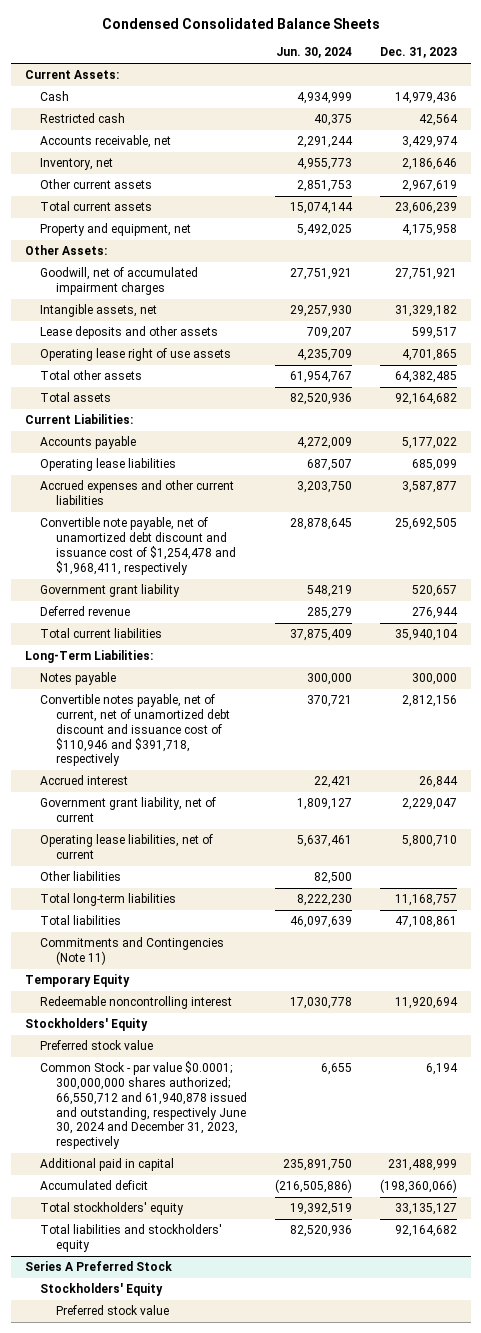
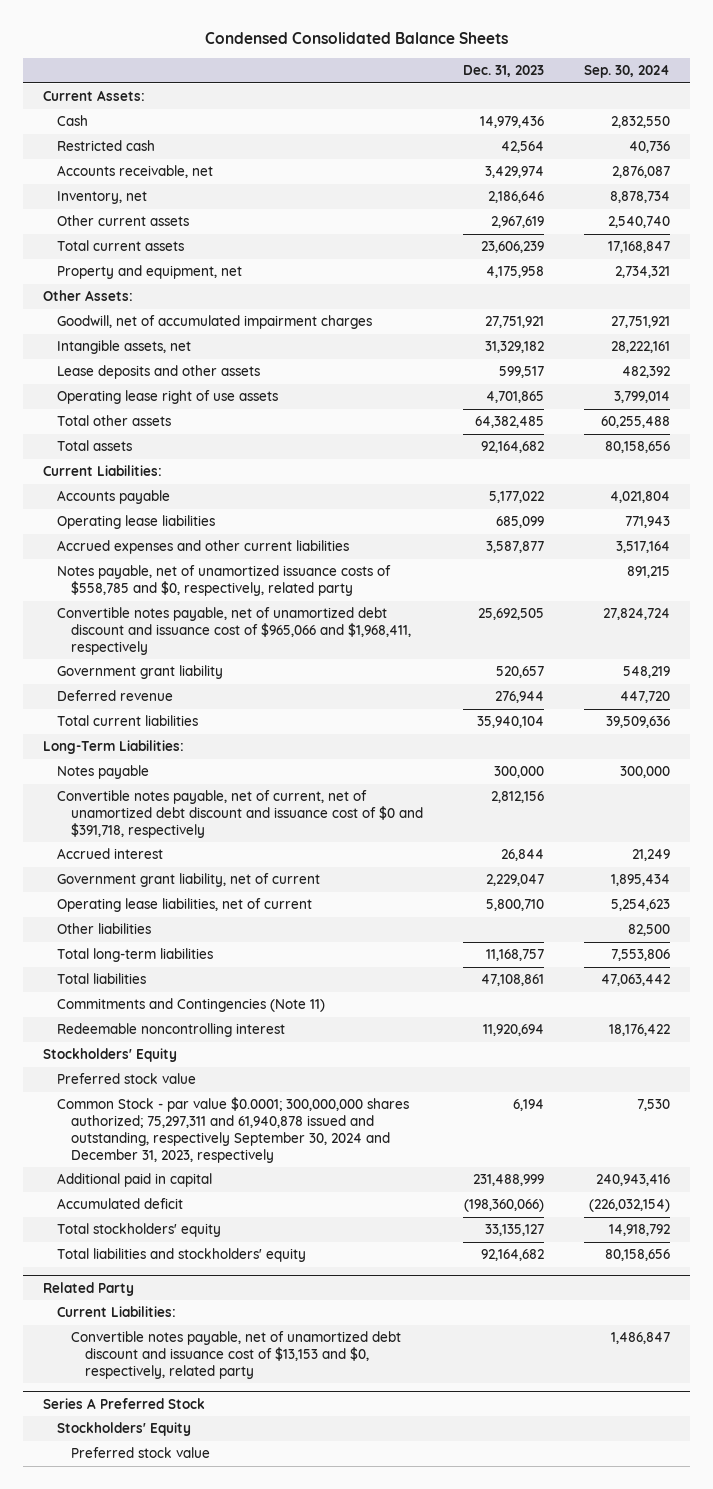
[275,47,352,59] Jun. 30, 2024 -> none
none -> [583,65,670,79] Sep. 30, 2024
none -> [57,565,392,597] Notes payable, net of unamortized issuance costs of $558,785 and $0, respectively, related party
[40,517,236,575] Convertible note payable, net of unamortized debt discount and issuance cost of $1,254,478 and $1,968,411, respectively -> [57,607,412,655] Convertible notes payable, net of unamortized debt discount and issuance cost of $965,066 and $1,968,411, respectively
[40,694,230,767] Convertible notes payable, net of current, net of unamortized debt discount and issuance cost of $110,946 and $391,718, respectively -> [57,790,424,838] Convertible notes payable, net of current, net of unamortized debt discount and issuance cost of $0 and $391,718, respectively
[24,974,130,988] Temporary Equity -> none
[40,1061,247,1150] Common Stock - par value $0.0001; 300,000,000 shares authorized; 66,550,712 and 61,940,878 issued and outstanding, respectively June 30, 2024 and December 31, 2023, respectively -> [57,1097,410,1163] Common Stock - par value $0.0001; 300,000,000 shares authorized; 75,297,311 and 61,940,878 issued and outstanding, respectively September 30, 2024 and December 31, 2023, respectively
none -> [43,1281,135,1296] Related Party
none -> [57,1306,177,1318] Current Liabilities:
none -> [71,1331,402,1379] Convertible notes payable, net of unamortized debt discount and issuance cost of $13,153 and $0, respectively, related party

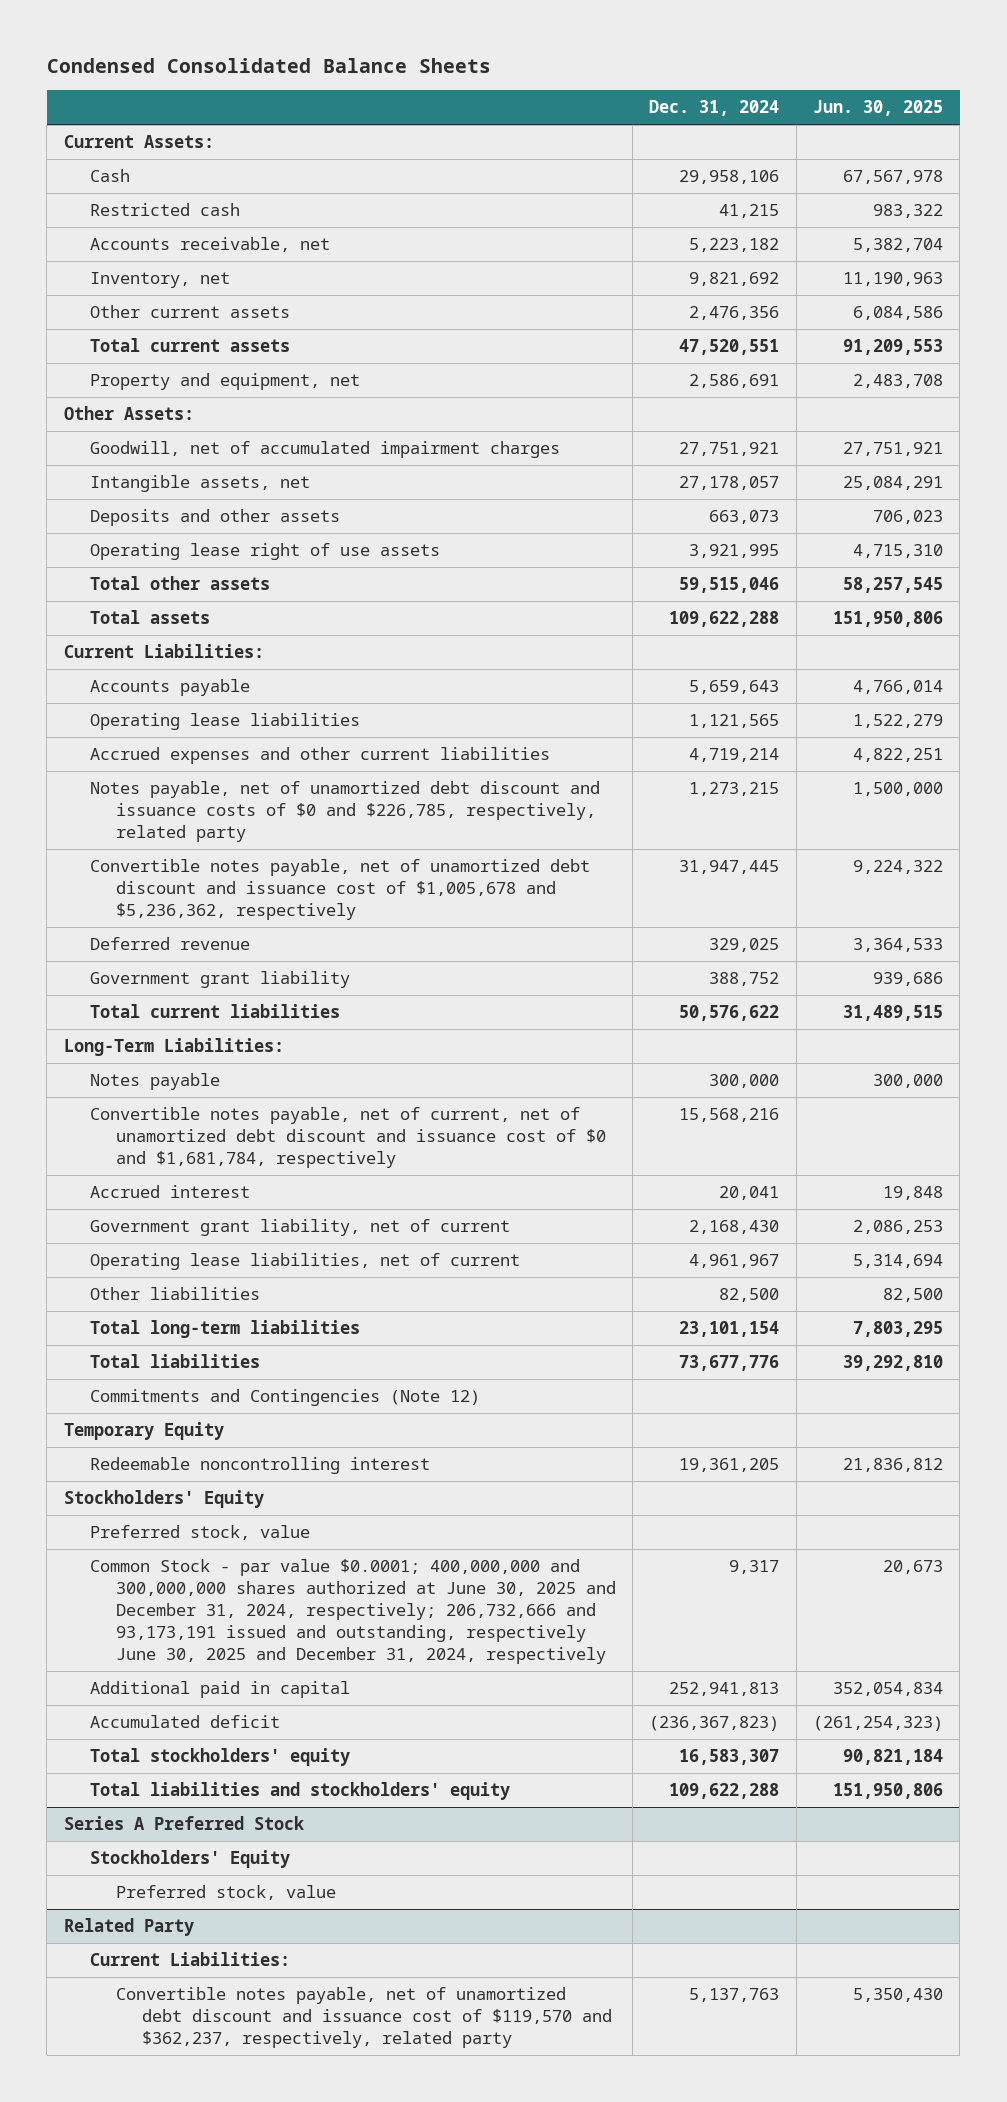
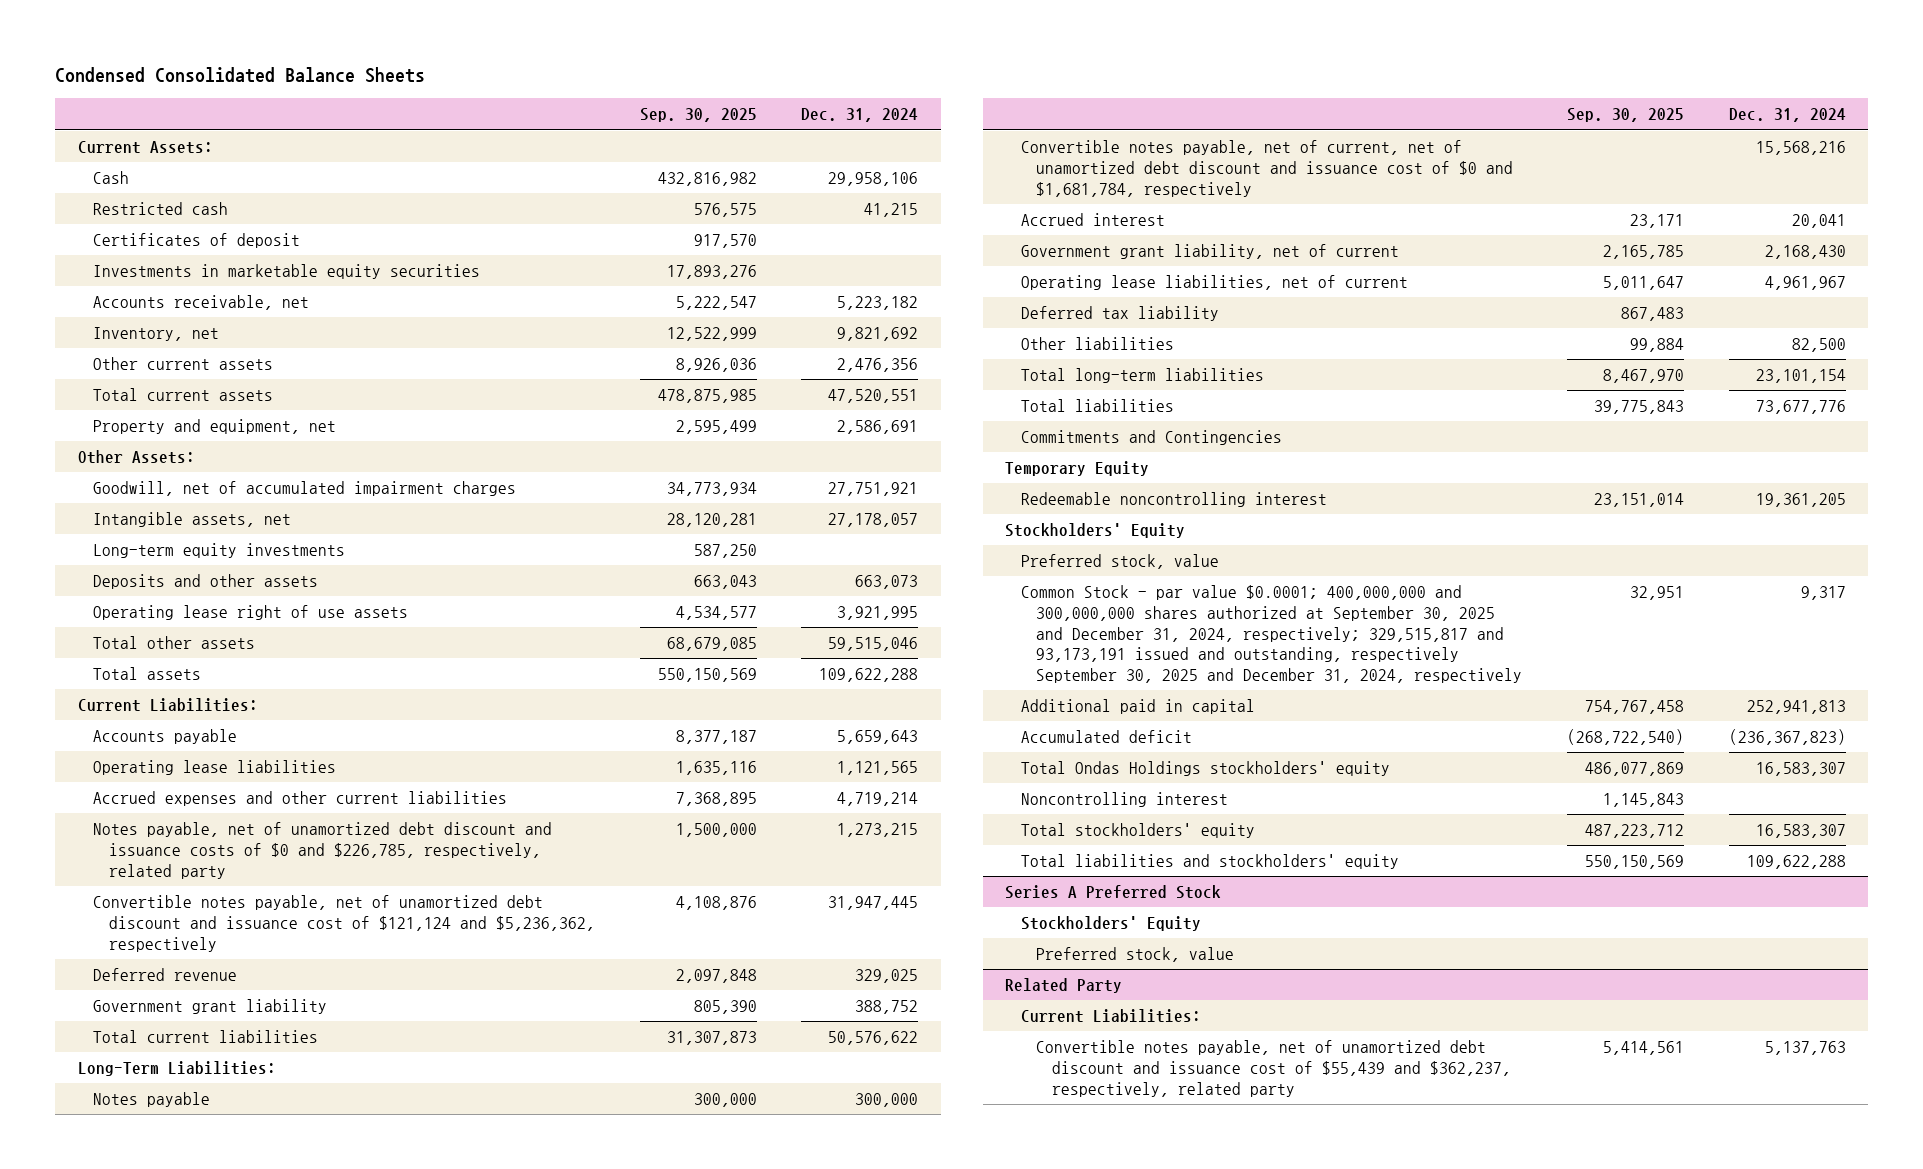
[812,100,943,117] Jun. 30, 2025 -> none
none -> [639,108,757,123] Sep. 30, 2025
none -> [93,233,301,249] Certificates of deposit
none -> [93,264,481,280] Investments in marketable equity securities
none -> [93,543,346,559] Long-term equity investments
[89,859,590,921] Convertible notes payable, net of unamortized debt discount and issuance cost of $1,005,678 and $5,236,362, respectively -> [93,895,595,952] Convertible notes payable, net of unamortized debt discount and issuance cost of $121,124 and $5,236,362, respectively
none -> [1020,306,1219,322] Deferred tax liability
[89,1389,480,1407] Commitments and Contingencies (Note 12) -> [1020,430,1282,446] Commitments and Contingencies
[89,1559,617,1664] Common Stock - par value $0.0001; 400,000,000 and 300,000,000 shares authorized at June 30, 2025 and December 31, 2024, respectively; 206,732,666 and 93,173,191 issued and outstanding, respectively June 30, 2025 and December 31, 2024, respectively -> [1020,585,1523,684] Common Stock - par value $0.0001; 400,000,000 and 300,000,000 shares authorized at September 30, 2025 and December 31, 2024, respectively; 329,515,817 and 93,173,191 issued and outstanding, respectively September 30, 2025 and December 31, 2024, respectively
none -> [1020,761,1390,777] Total Ondas Holdings stockholders' equity
none -> [1020,792,1228,808] Noncontrolling interest
[116,1987,613,2049] Convertible notes payable, net of unamortized debt discount and issuance cost of $119,570 and $362,237, respectively, related party -> [1036,1040,1511,1097] Convertible notes payable, net of unamortized debt discount and issuance cost of $55,439 and $362,237, respectively, related party

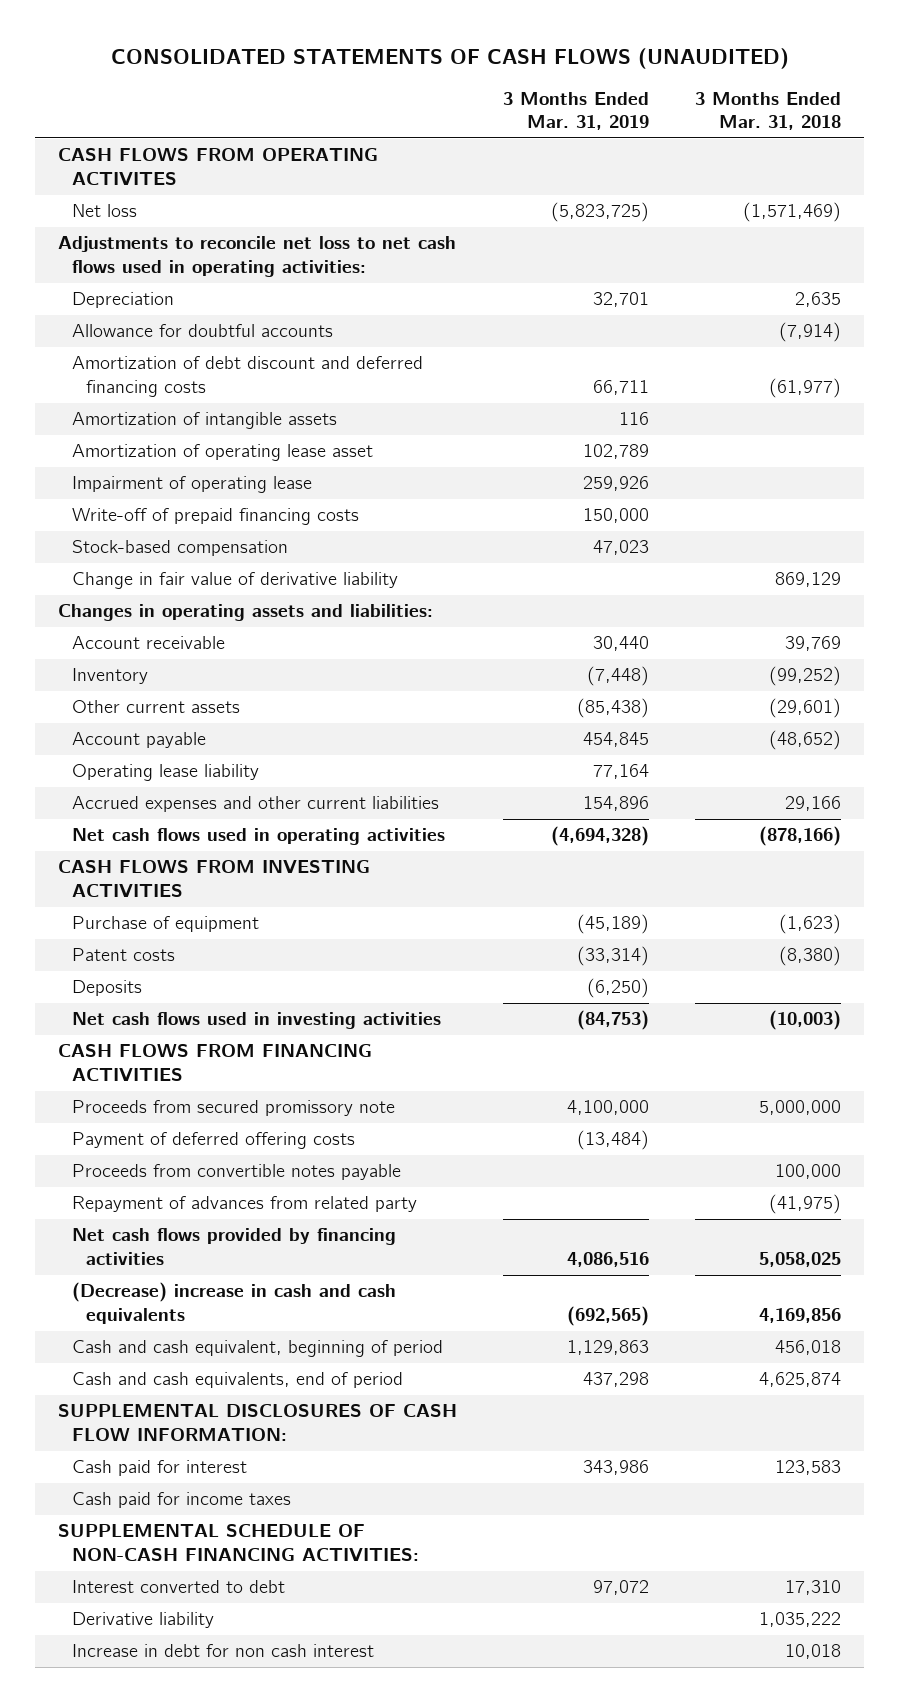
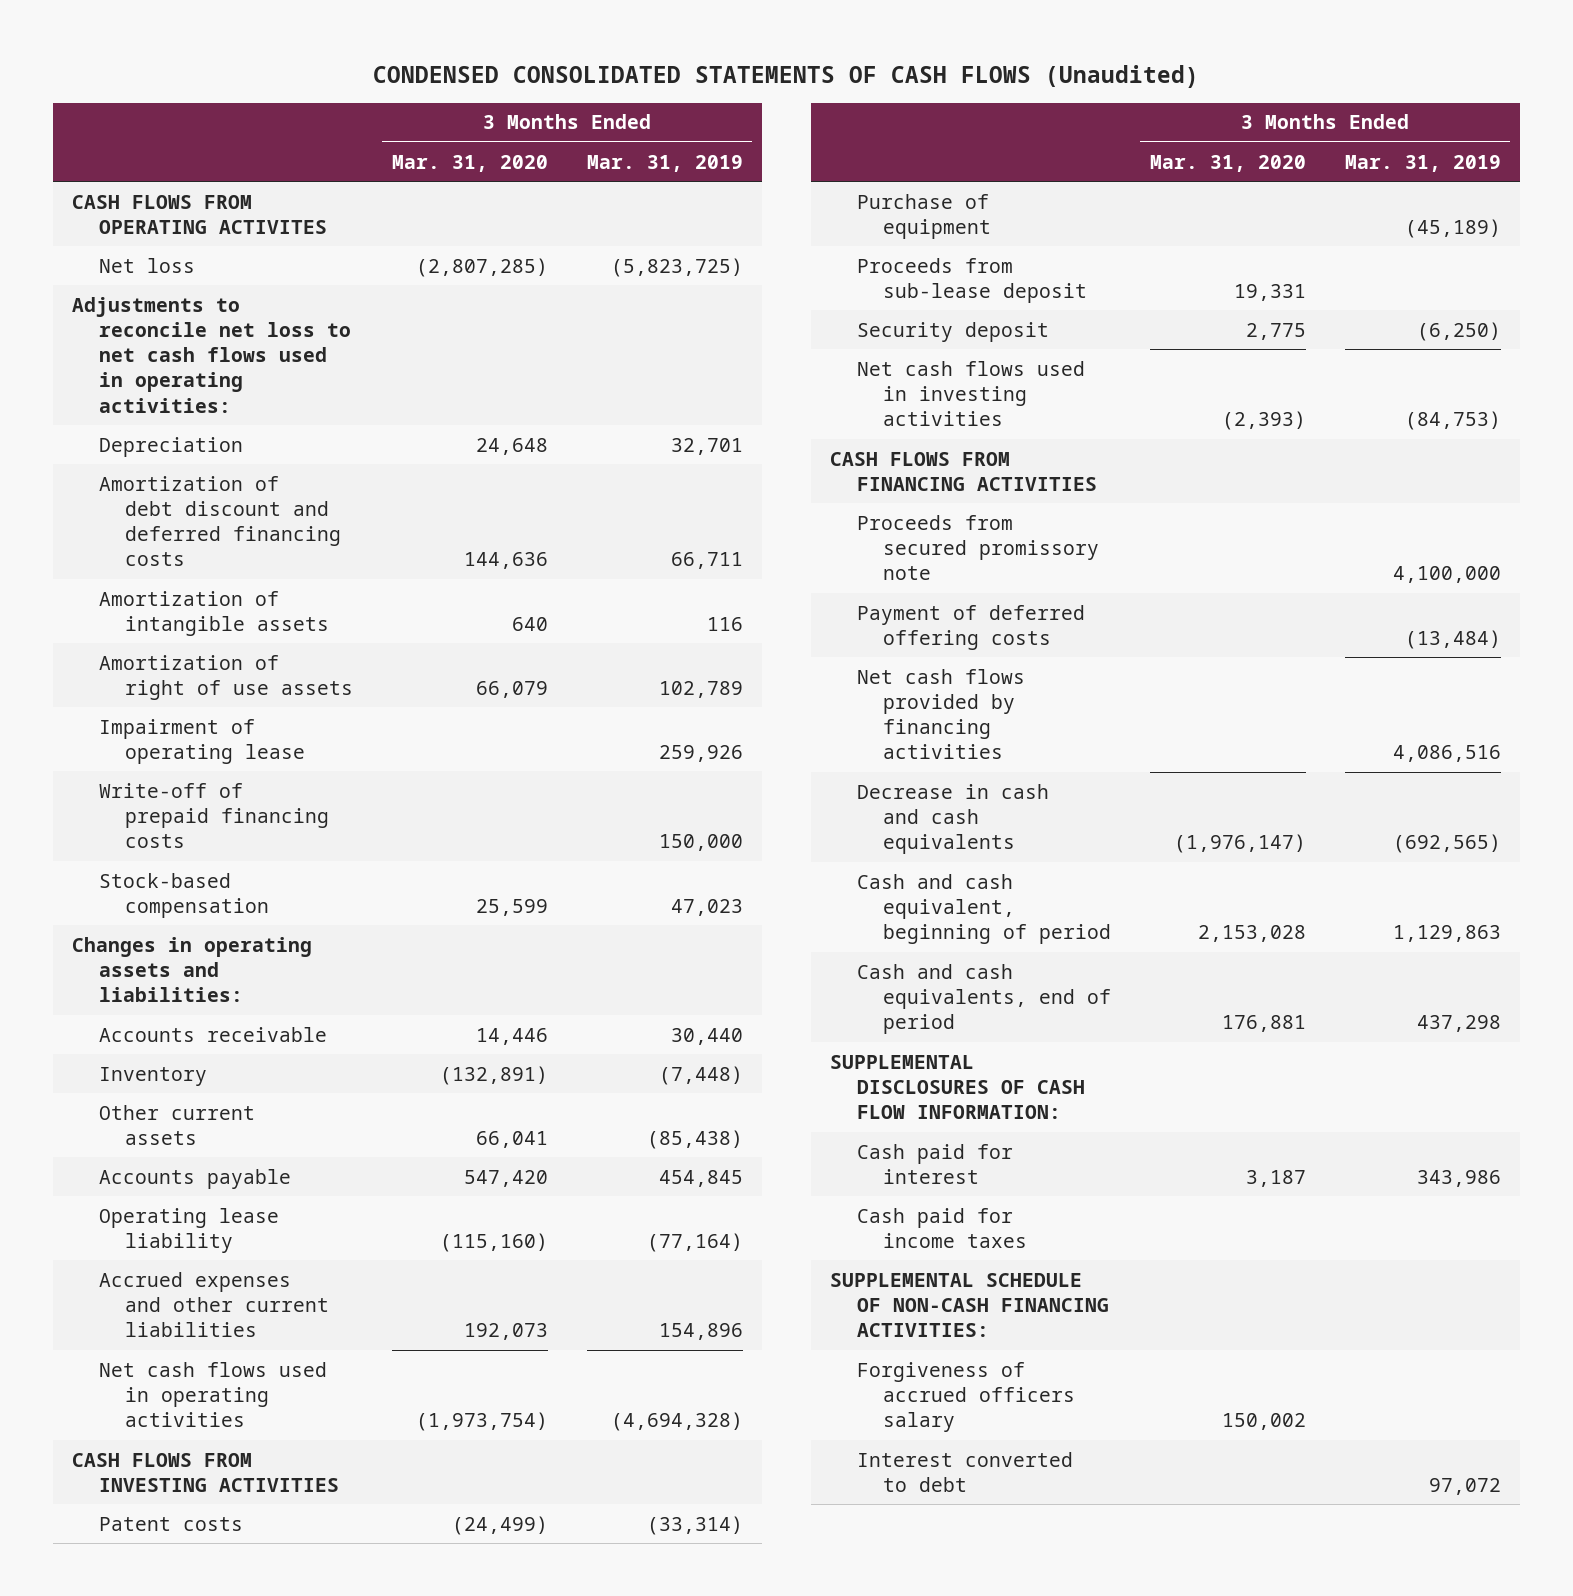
[110,48,789,70] CONSOLIDATED STATEMENTS OF CASH FLOWS (UNAUDITED) -> [373,65,1200,89] CONDENSED CONSOLIDATED STATEMENTS OF CASH FLOWS (Unaudited)
[695,91,842,131] 3 Months Ended Mar. 31, 2018 -> none
none -> [391,154,548,172] Mar. 31, 2020
[72,324,334,338] Allowance for doubtful accounts -> none
[72,444,374,462] Amortization of operating lease asset -> [98,654,354,700] Amortization of right of use assets
[72,572,399,590] Change in fair value of derivative liability -> none
[72,636,226,650] Account receivable -> [98,1026,327,1042] Accounts receivable
[72,732,207,749] Account payable -> [98,1168,291,1189] Accounts payable
[593,764,650,780] 77,164 -> [646,1232,743,1252] (77,164)
[72,916,260,933] Purchase of equipment -> [856,193,991,239] Purchase of equipment
none -> [856,257,1087,303] Proceeds from sub-lease deposit
[72,980,143,997] Deposits -> [856,321,1049,342] Security deposit
[72,1164,402,1181] Proceeds from convertible notes payable -> none
[72,1196,418,1213] Repayment of advances from related party -> none
[72,1282,397,1324] (Decrease) increase in cash and cash equivalents -> [856,783,1049,855] Decrease in cash and cash equivalents
none -> [856,1361,1075,1433] Forgiveness of accrued officers salary
[72,1612,215,1629] Derivative liability -> none
[72,1644,375,1658] Increase in debt for non cash interest -> none

